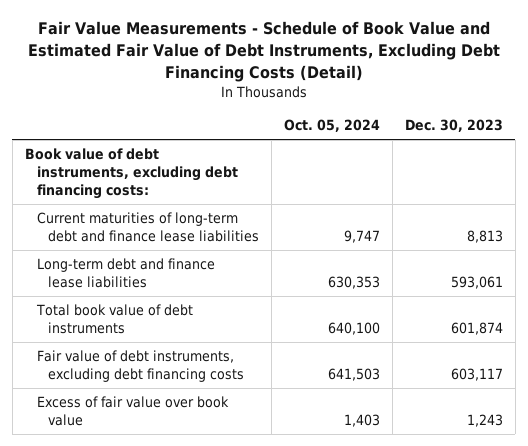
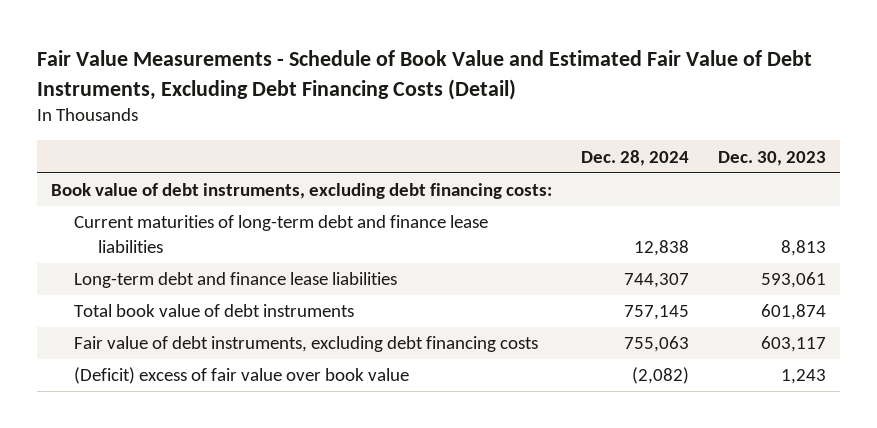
[283,119,380,133] Oct. 05, 2024 -> none
none -> [580,149,689,166] Dec. 28, 2024
[36,396,229,426] Excess of fair value over book value -> [74,367,410,385] (Deficit) excess of fair value over book value

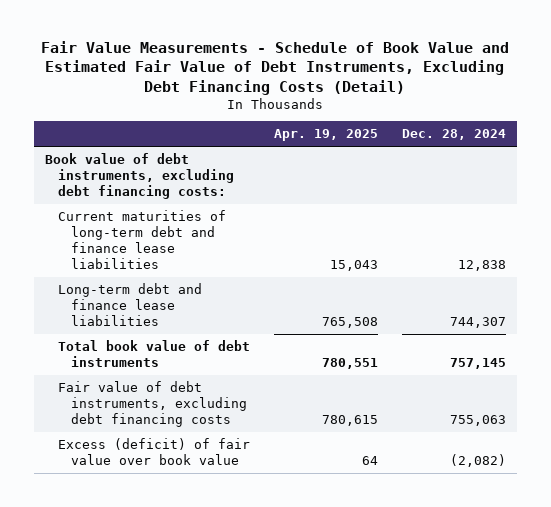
[717,150,826,166] Dec. 30, 2023 -> none
none -> [273,129,378,142] Apr. 19, 2025
[74,367,410,385] (Deficit) excess of fair value over book value -> [58,438,251,466] Excess (deficit) of fair value over book value

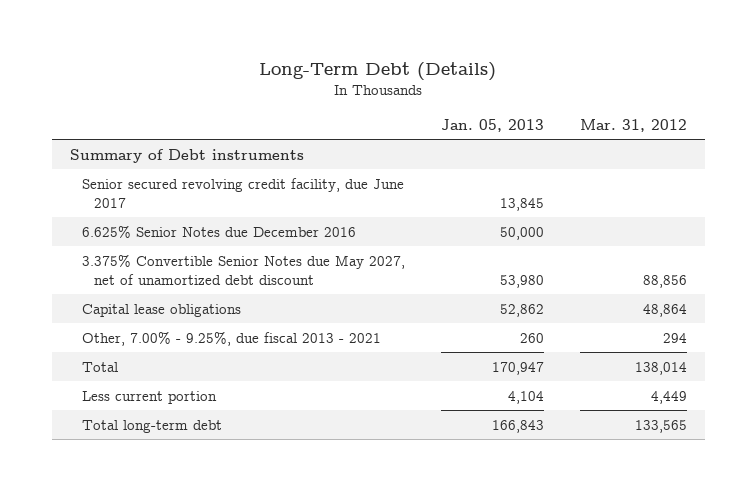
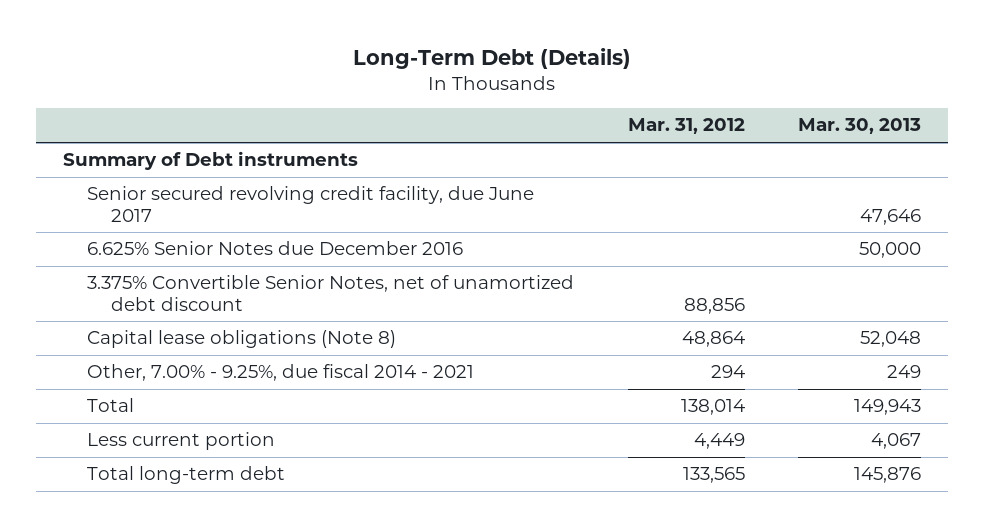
[440,118,544,132] Jan. 05, 2013 -> none
none -> [798,118,922,135] Mar. 30, 2013
[81,253,405,285] 3.375% Convertible Senior Notes due May 2027, net of unamortized debt discount -> [86,275,574,311] 3.375% Convertible Senior Notes, net of unamortized debt discount
[81,303,241,317] Capital lease obligations -> [86,330,396,349] Capital lease obligations (Note 8)
[81,330,381,346] Other, 7.00% - 9.25%, due fiscal 2013 - 2021 -> [86,364,474,382] Other, 7.00% - 9.25%, due fiscal 2014 - 2021

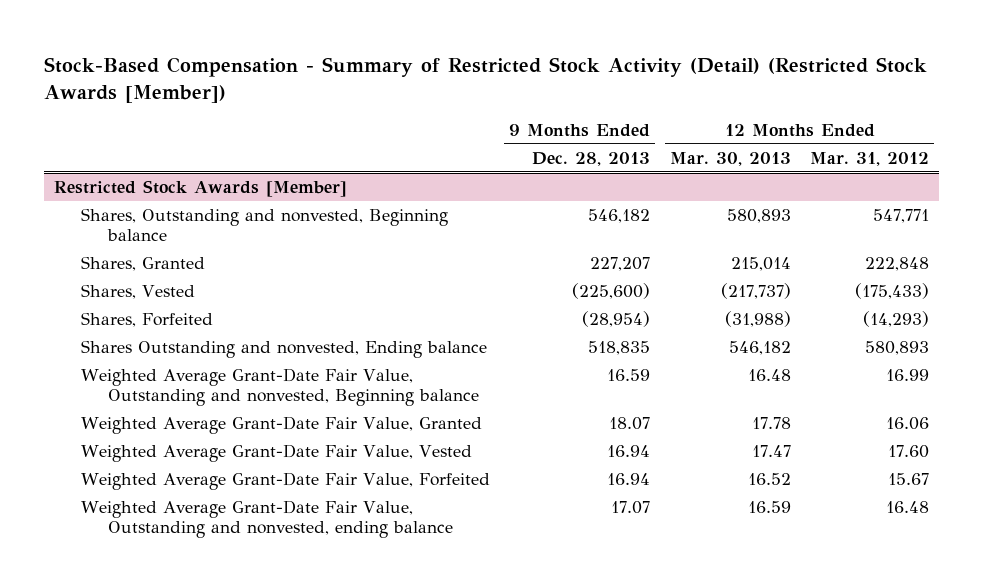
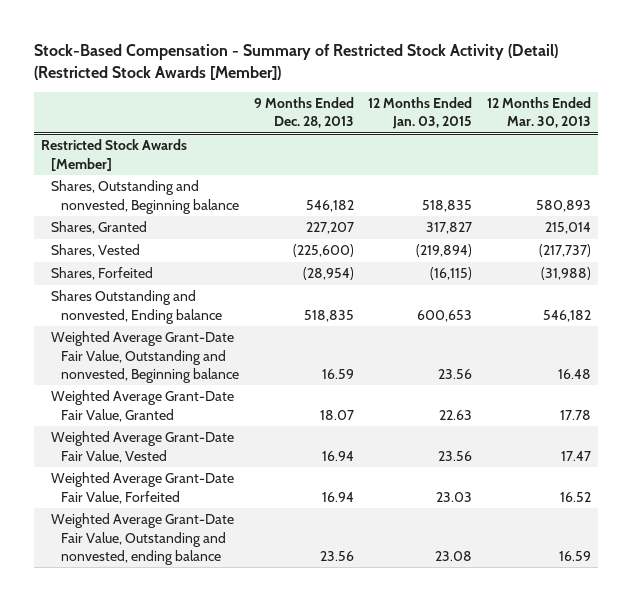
[810,151,930,166] Mar. 31, 2012 -> none
none -> [368,97,473,130] 12 Months Ended Jan. 03, 2015
[611,500,651,514] 17.07 -> [319,550,354,561] 23.56

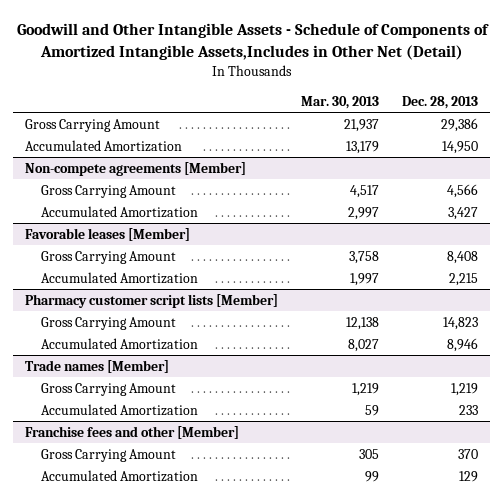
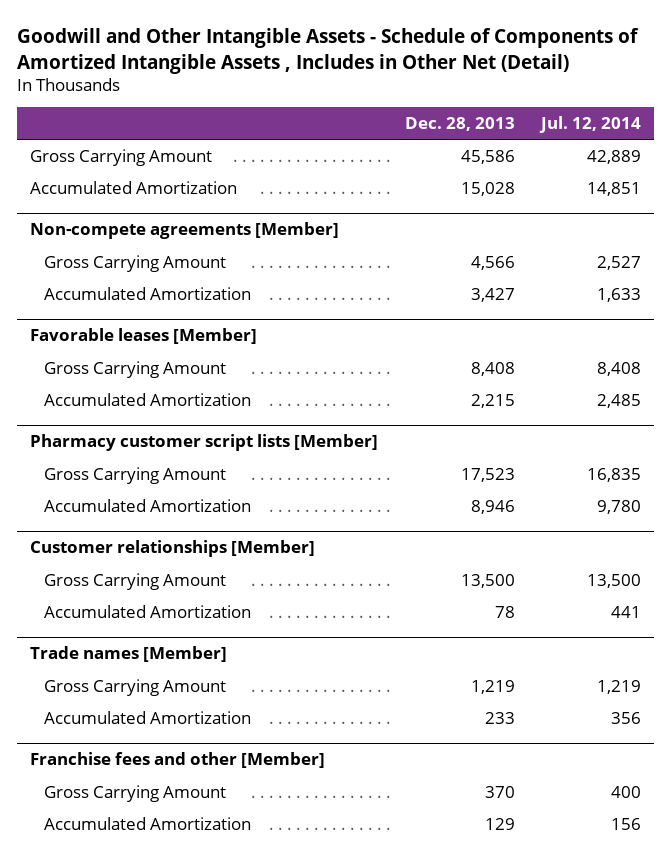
[16,23,489,60] Goodwill and Other Intangible Assets - Schedule of Components of Amortized Intangible Assets,Includes in Other Net (Detail) -> [17,27,640,74] Goodwill and Other Intangible Assets - Schedule of Components of Amortized Intangible Assets , Includes in Other Net (Detail)
[301,95,380,109] Mar. 30, 2013 -> none
none -> [538,116,641,134] Jul. 12, 2014
[441,117,479,132] 29,386 -> [460,149,515,164] 45,586
[442,140,479,154] 14,950 -> [460,181,515,196] 15,028
[443,316,479,330] 14,823 -> [460,467,515,482] 17,523
none -> [30,540,316,558] Customer relationships [Member]
none -> [43,572,226,590] Gross Carrying Amount
none -> [43,604,251,618] Accumulated Amortization

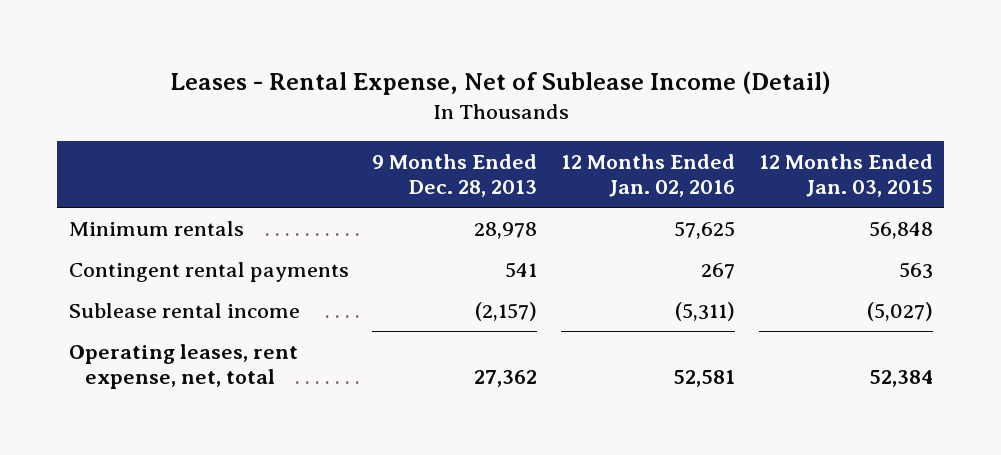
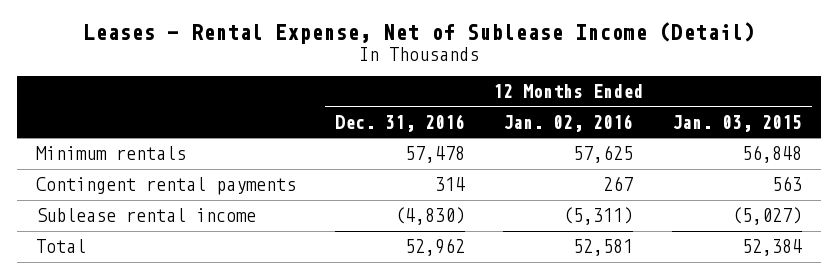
[372,153,538,198] 9 Months Ended Dec. 28, 2013 -> none
none -> [334,113,465,132] Dec. 31, 2016
[68,343,298,390] Operating leases, rent expense, net, total -> [36,239,87,254] Total

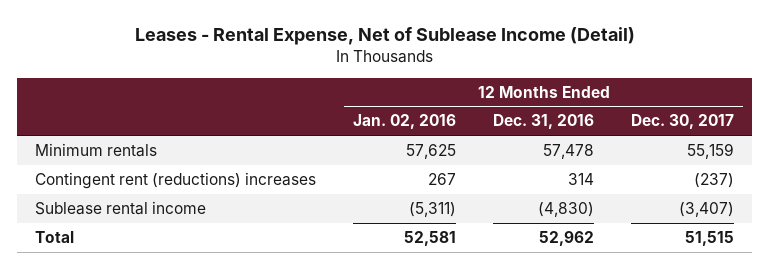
[671,114,802,132] Jan. 03, 2015 -> none
none -> [630,114,734,130] Dec. 30, 2017
[36,177,297,196] Contingent rental payments -> [35,172,317,190] Contingent rent (reductions) increases

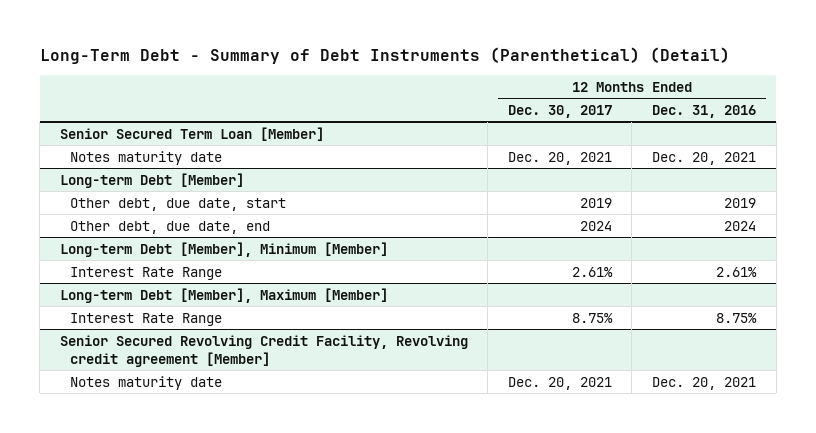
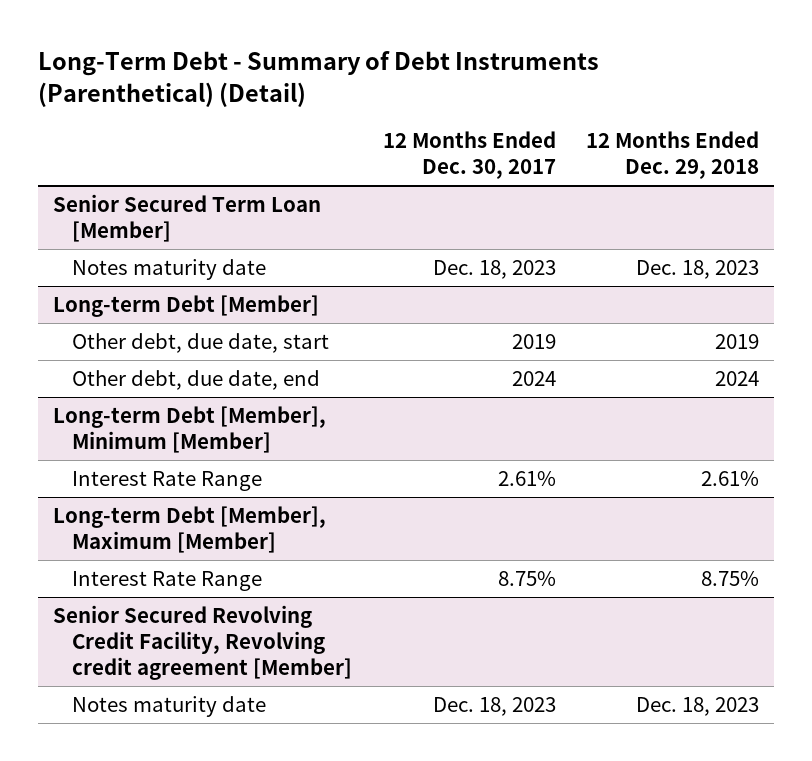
[652,104,757,118] Dec. 31, 2016 -> none
none -> [585,130,759,180] 12 Months Ended Dec. 29, 2018
[507,151,612,165] Dec. 20, 2021 -> [432,259,556,279] Dec. 18, 2023
[507,376,612,390] Dec. 20, 2021 -> [432,696,556,716] Dec. 18, 2023

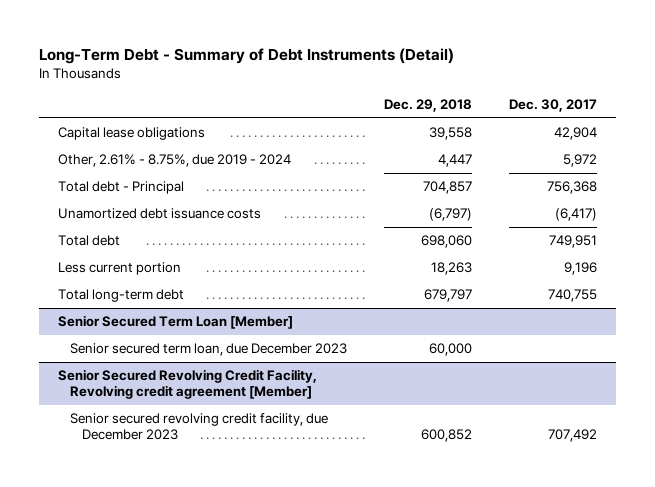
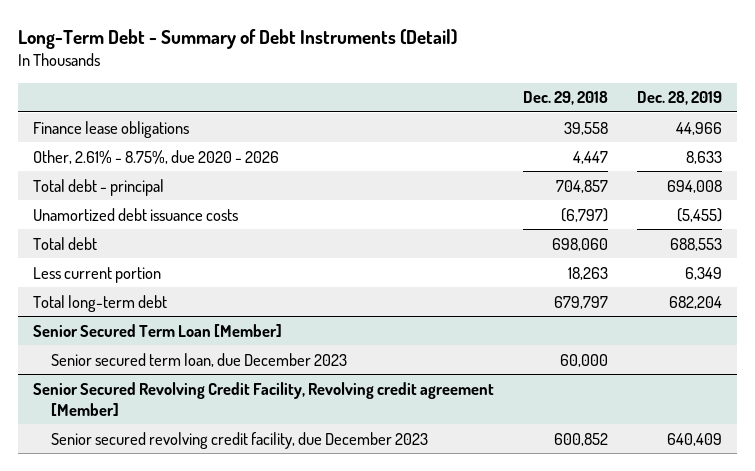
[509,99,598,113] Dec. 30, 2017 -> none
none -> [637,91,723,106] Dec. 28, 2019
[57,126,205,140] Capital lease obligations -> [32,120,189,138] Finance lease obligations
[57,153,291,167] Other, 2.61% - 8.75%, due 2019 - 2024 -> [32,149,279,164] Other, 2.61% - 8.75%, due 2020 - 2026
[57,180,184,194] Total debt - Principal -> [32,178,164,196] Total debt - principal

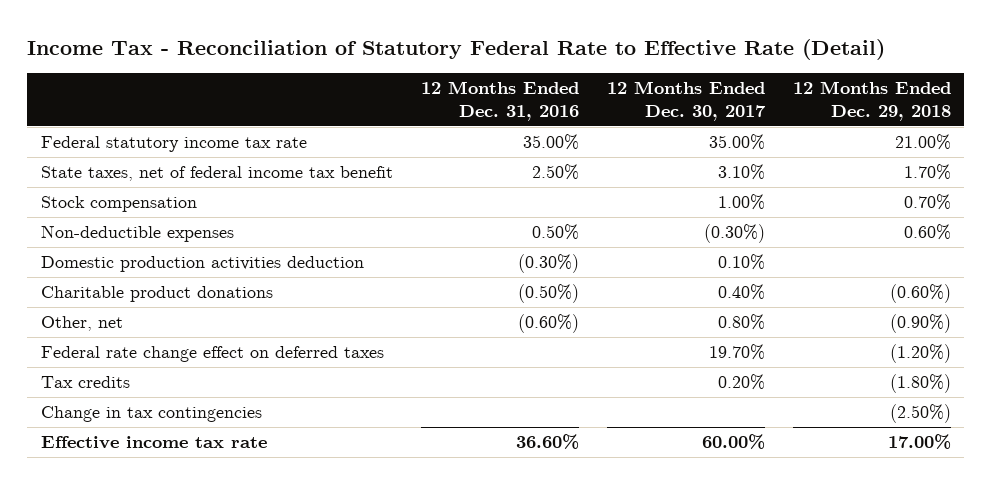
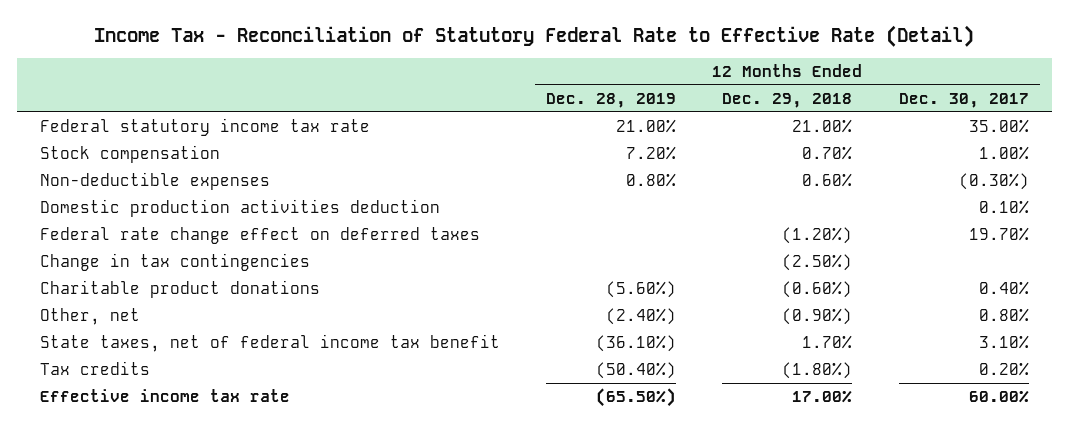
[420,81,579,122] 12 Months Ended Dec. 31, 2016 -> none
none -> [546,93,677,109] Dec. 28, 2019
[40,346,384,363] Federal rate change effect on deferred taxes -> [39,227,480,245] Federal rate change effect on deferred taxes
[40,406,262,423] Change in tax contingencies -> [39,253,310,272] Change in tax contingencies
[40,166,393,182] State taxes, net of federal income tax benefit -> [39,334,500,353] State taxes, net of federal income tax benefit

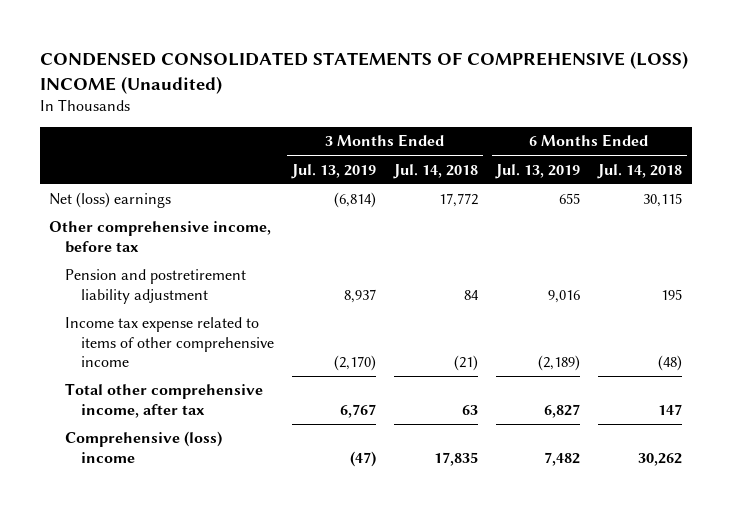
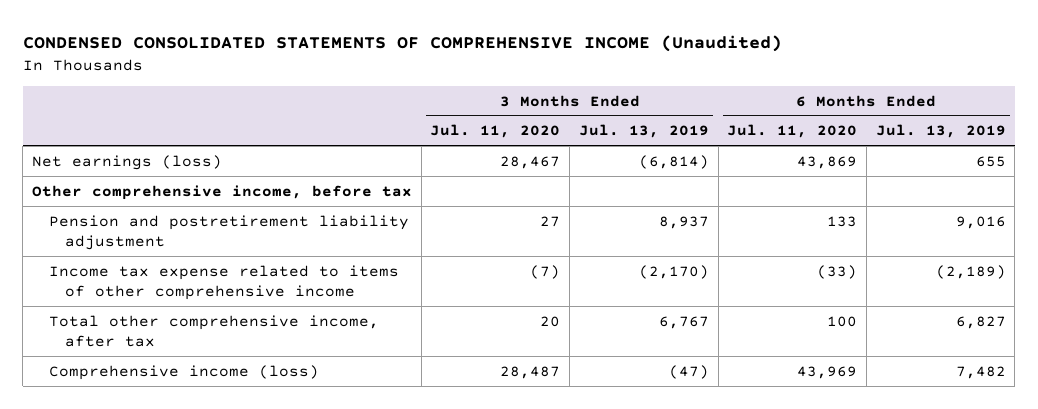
[39,50,688,94] CONDENSED CONSOLIDATED STATEMENTS OF COMPREHENSIVE (LOSS) INCOME (Unaudited) -> [22,35,782,53] CONDENSED CONSOLIDATED STATEMENTS OF COMPREHENSIVE INCOME (Unaudited)
[393,163,479,179] Jul. 14, 2018 -> none
[597,163,683,179] Jul. 14, 2018 -> none
none -> [430,124,561,139] Jul. 11, 2020
none -> [727,124,858,139] Jul. 11, 2020
[49,192,172,209] Net (loss) earnings -> [32,154,223,170] Net earnings (loss)
[64,431,222,463] Comprehensive (loss) income -> [48,364,319,380] Comprehensive income (loss)

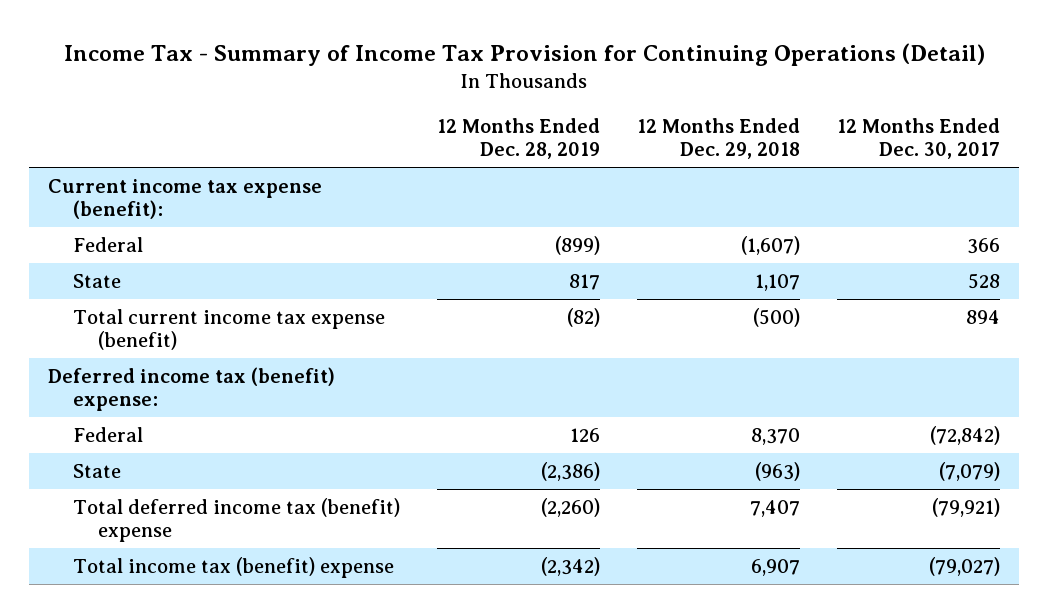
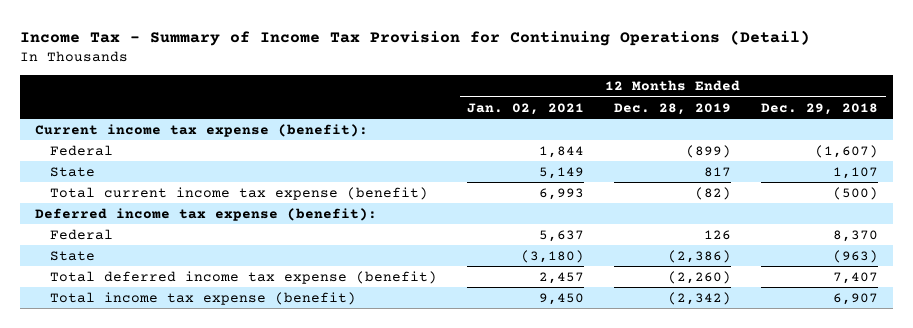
[837,117,1001,160] 12 Months Ended Dec. 30, 2017 -> none
none -> [467,102,585,115] Jan. 02, 2021
[47,367,335,412] Deferred income tax (benefit) expense: -> [34,207,377,221] Deferred income tax expense (benefit):
[73,498,401,543] Total deferred income tax (benefit) expense -> [49,270,437,284] Total deferred income tax expense (benefit)
[73,557,395,579] Total income tax (benefit) expense -> [49,291,356,305] Total income tax expense (benefit)

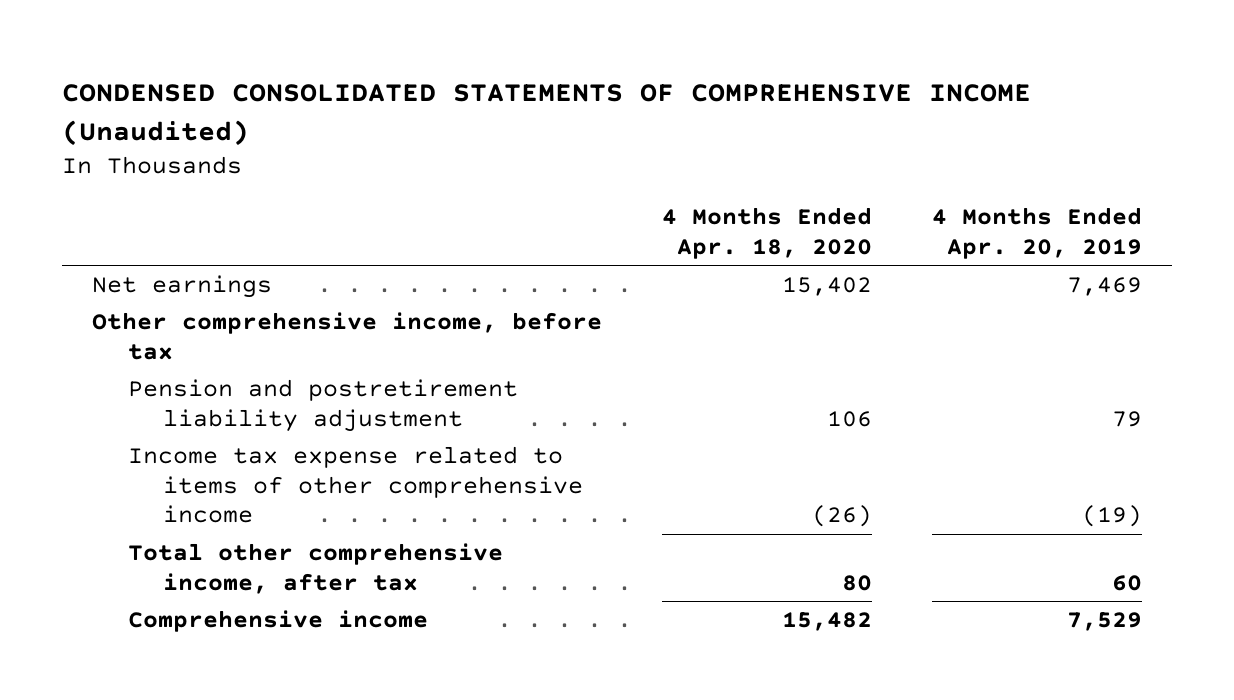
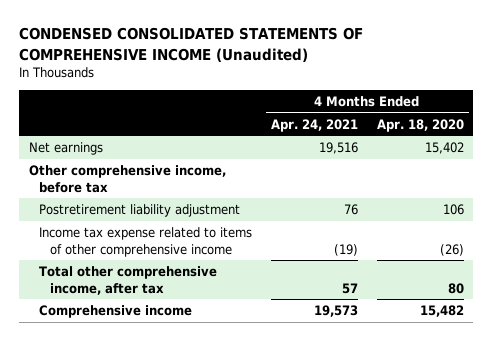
[931,207,1142,260] 4 Months Ended Apr. 20, 2019 -> none
none -> [270,118,358,132] Apr. 24, 2021
[127,379,518,432] Pension and postretirement liability adjustment -> [39,204,241,218] Postretirement liability adjustment

